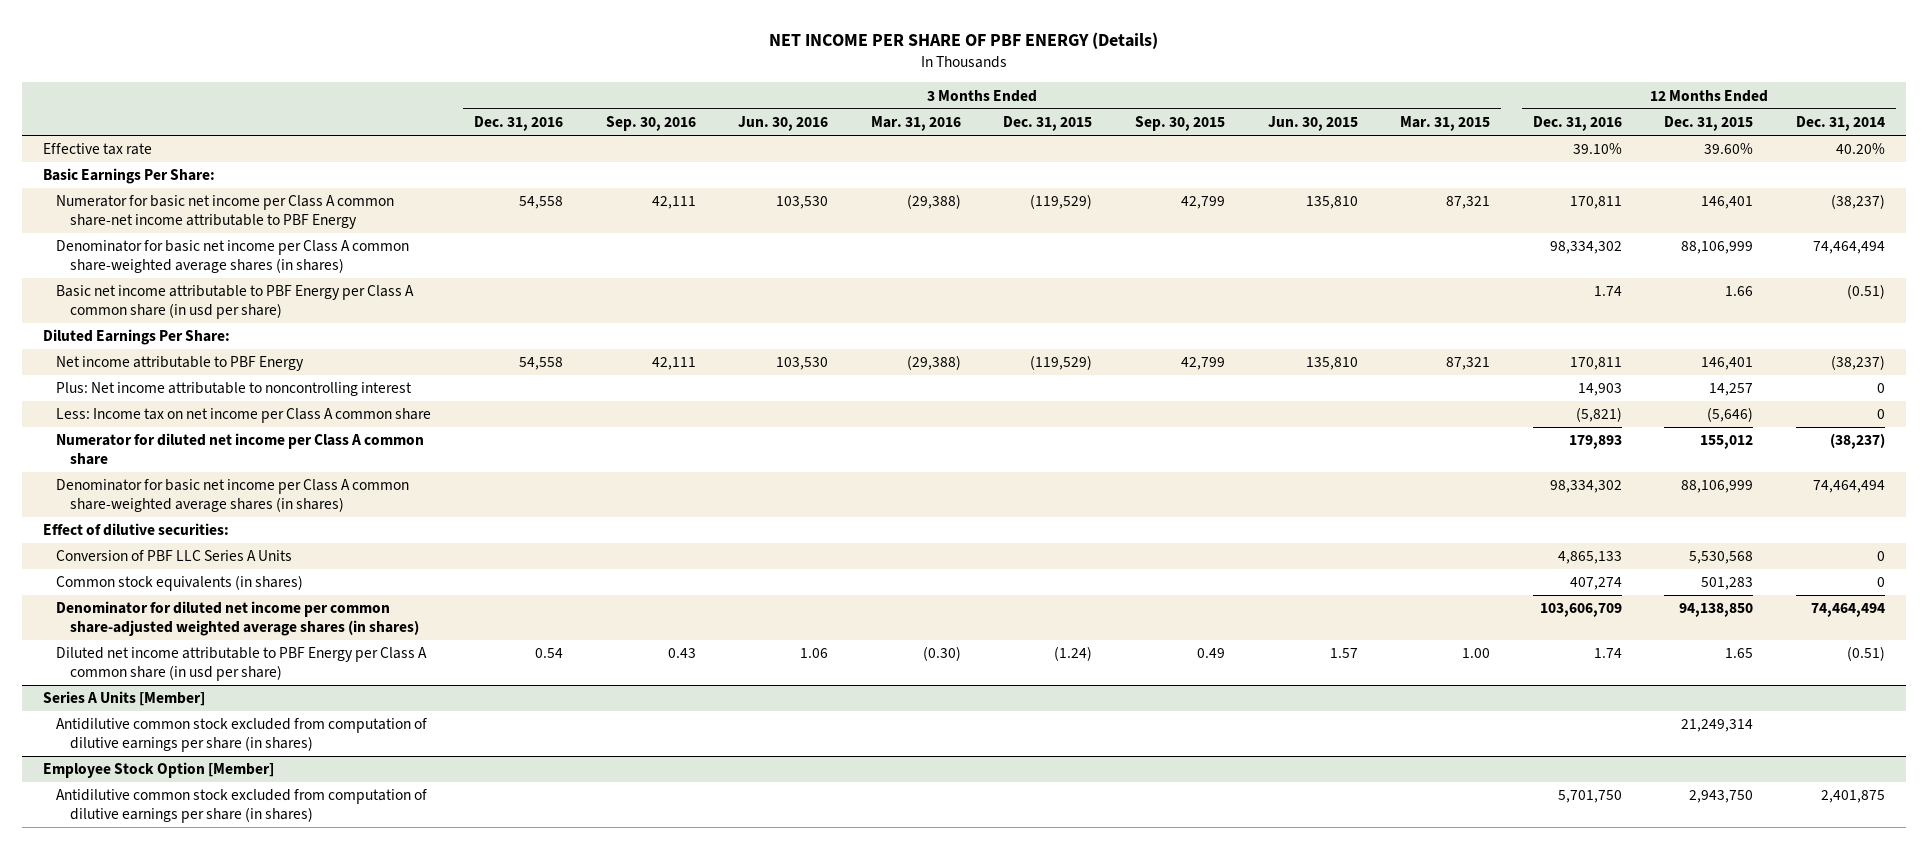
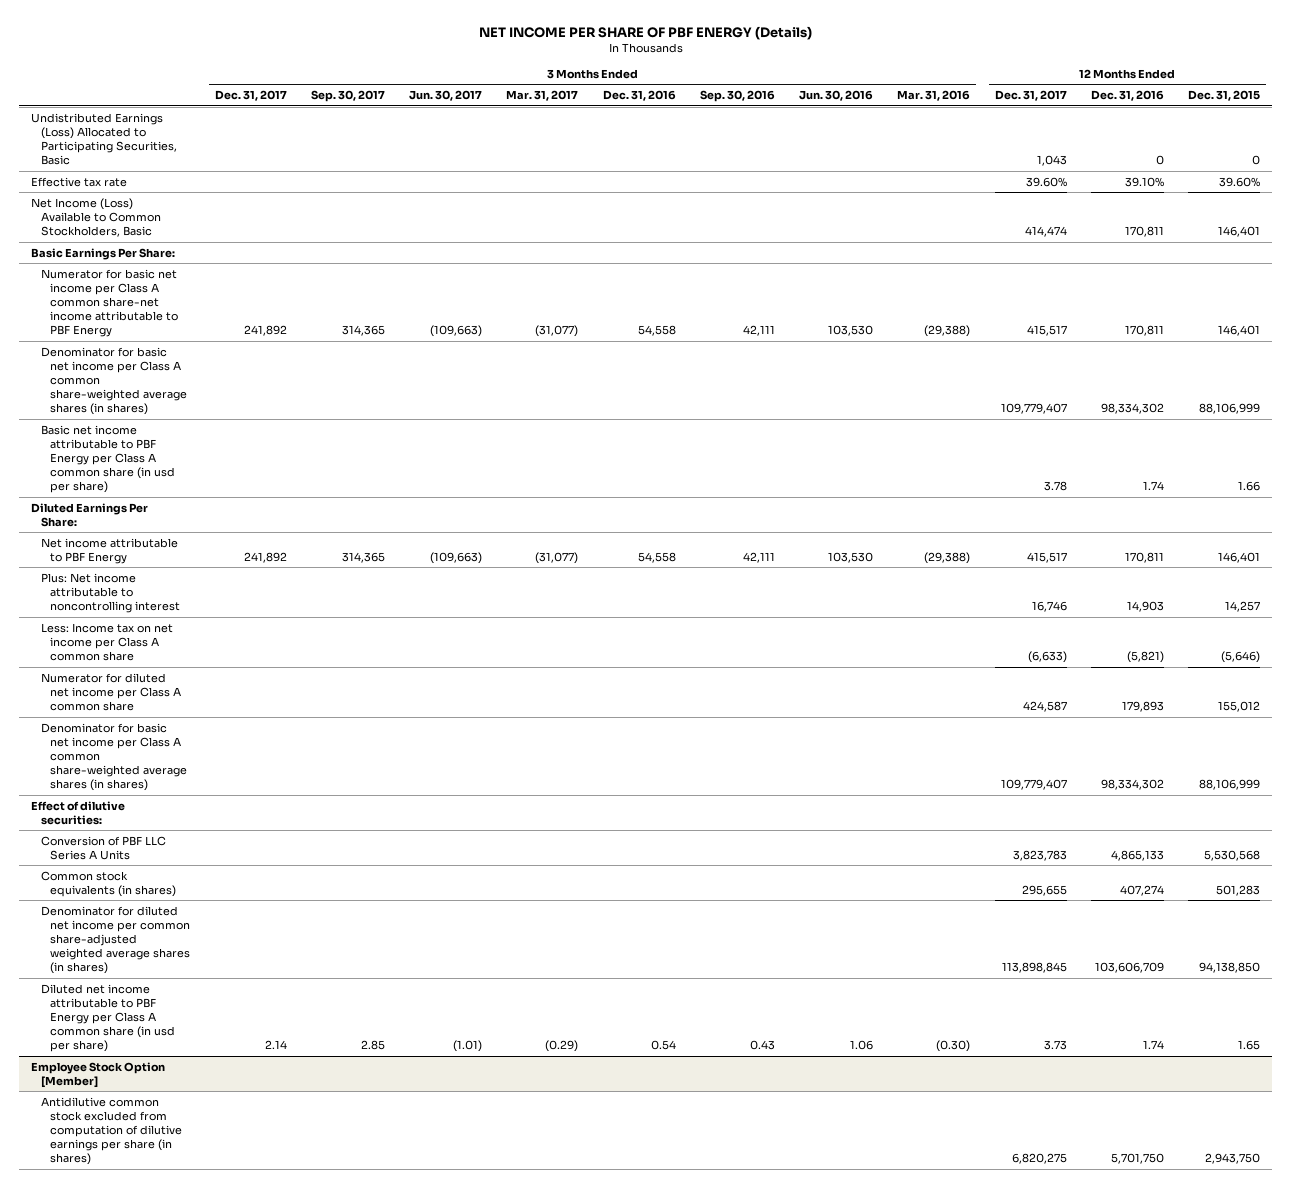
[1003,115,1093,131] Dec. 31, 2015 -> none
[1134,115,1225,131] Sep. 30, 2015 -> none
[1267,115,1358,131] Jun. 30, 2015 -> none
[1400,115,1491,131] Mar. 31, 2015 -> none
[1796,115,1886,131] Dec. 31, 2014 -> none
none -> [214,90,287,102] Dec. 31, 2017
none -> [310,90,385,103] Sep. 30, 2017
none -> [409,90,483,102] Jun. 30, 2017
none -> [506,90,579,102] Mar. 31, 2017
none -> [994,90,1067,102] Dec. 31, 2017
none -> [31,112,177,165] Undistributed Earnings (Loss) Allocated to Participating Securities, Basic
none -> [31,197,161,237] Net Income (Loss) Available to Common Stockholders, Basic
[42,691,205,707] Series A Units [Member] -> none
[56,718,428,753] Antidilutive common stock excluded from computation of dilutive earnings per share (in shares) -> none

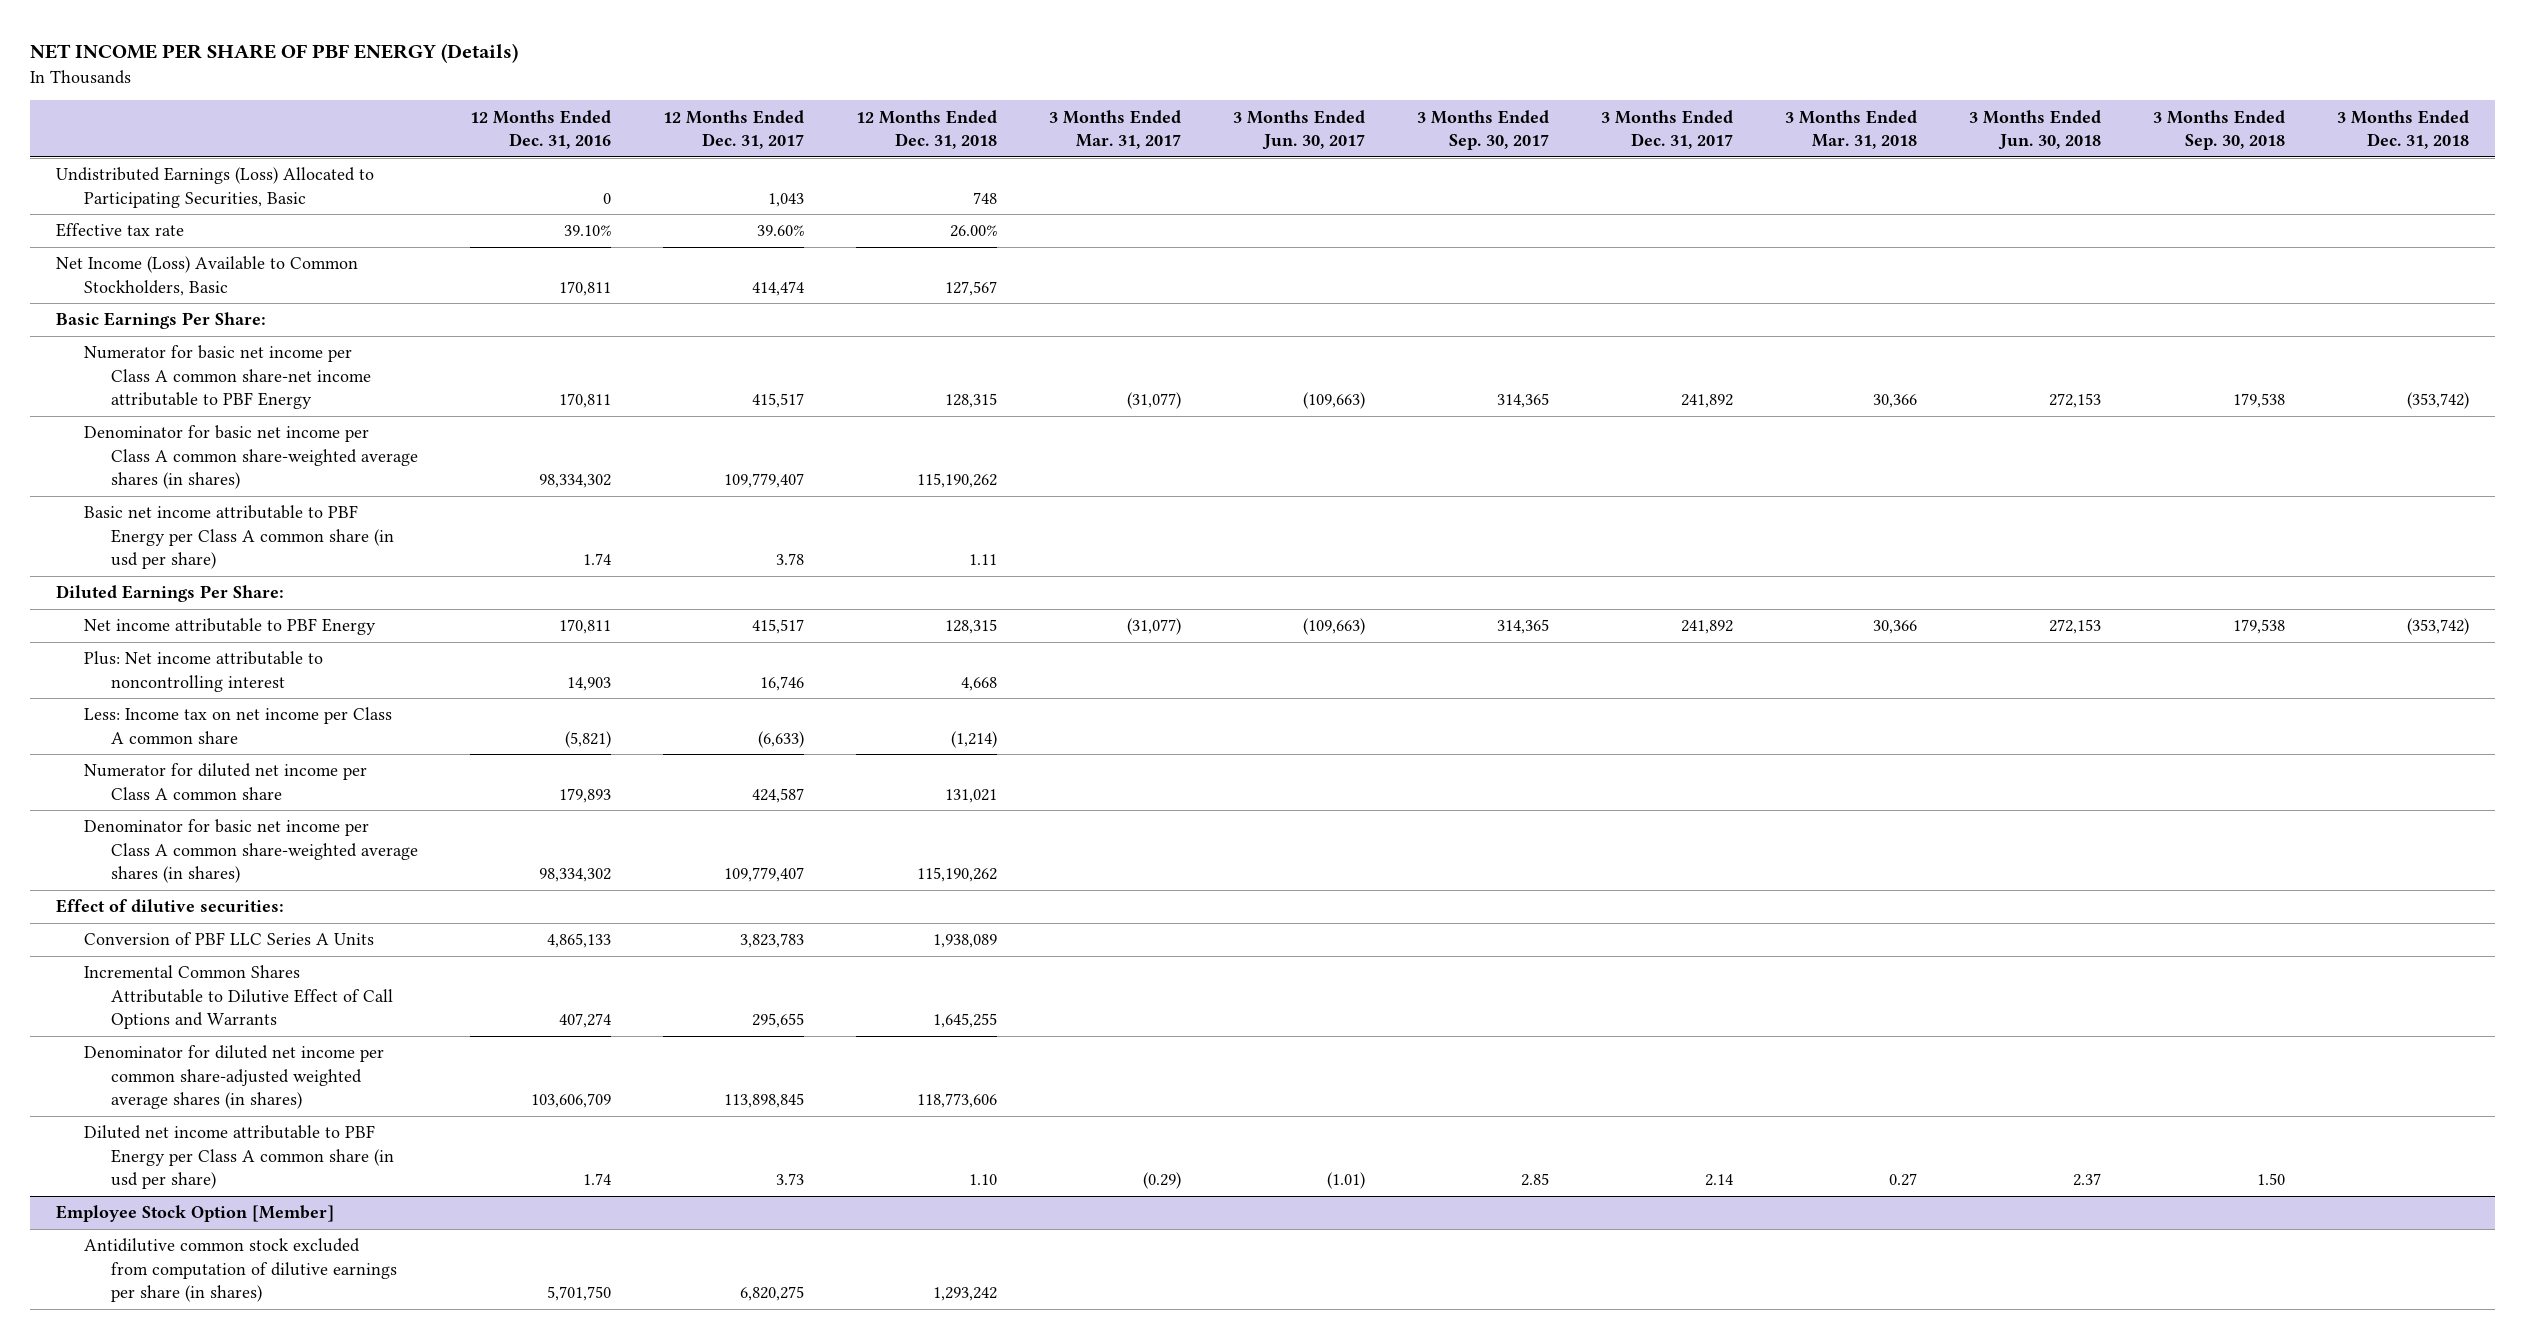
[602,90,676,102] Dec. 31, 2016 -> none
[699,90,775,103] Sep. 30, 2016 -> none
[799,90,874,102] Jun. 30, 2016 -> none
[897,90,971,102] Mar. 31, 2016 -> none
[1188,90,1261,102] Dec. 31, 2015 -> none
none -> [856,109,998,150] 12 Months Ended Dec. 31, 2018
none -> [1785,109,1918,150] 3 Months Ended Mar. 31, 2018
none -> [1969,109,2102,151] 3 Months Ended Jun. 30, 2018
none -> [2153,109,2286,151] 3 Months Ended Sep. 30, 2018
none -> [2337,109,2470,150] 3 Months Ended Dec. 31, 2018
[40,870,177,897] Common stock equivalents (in shares) -> [83,965,394,1030] Incremental Common Shares Attributable to Dilutive Effect of Call Options and Warrants

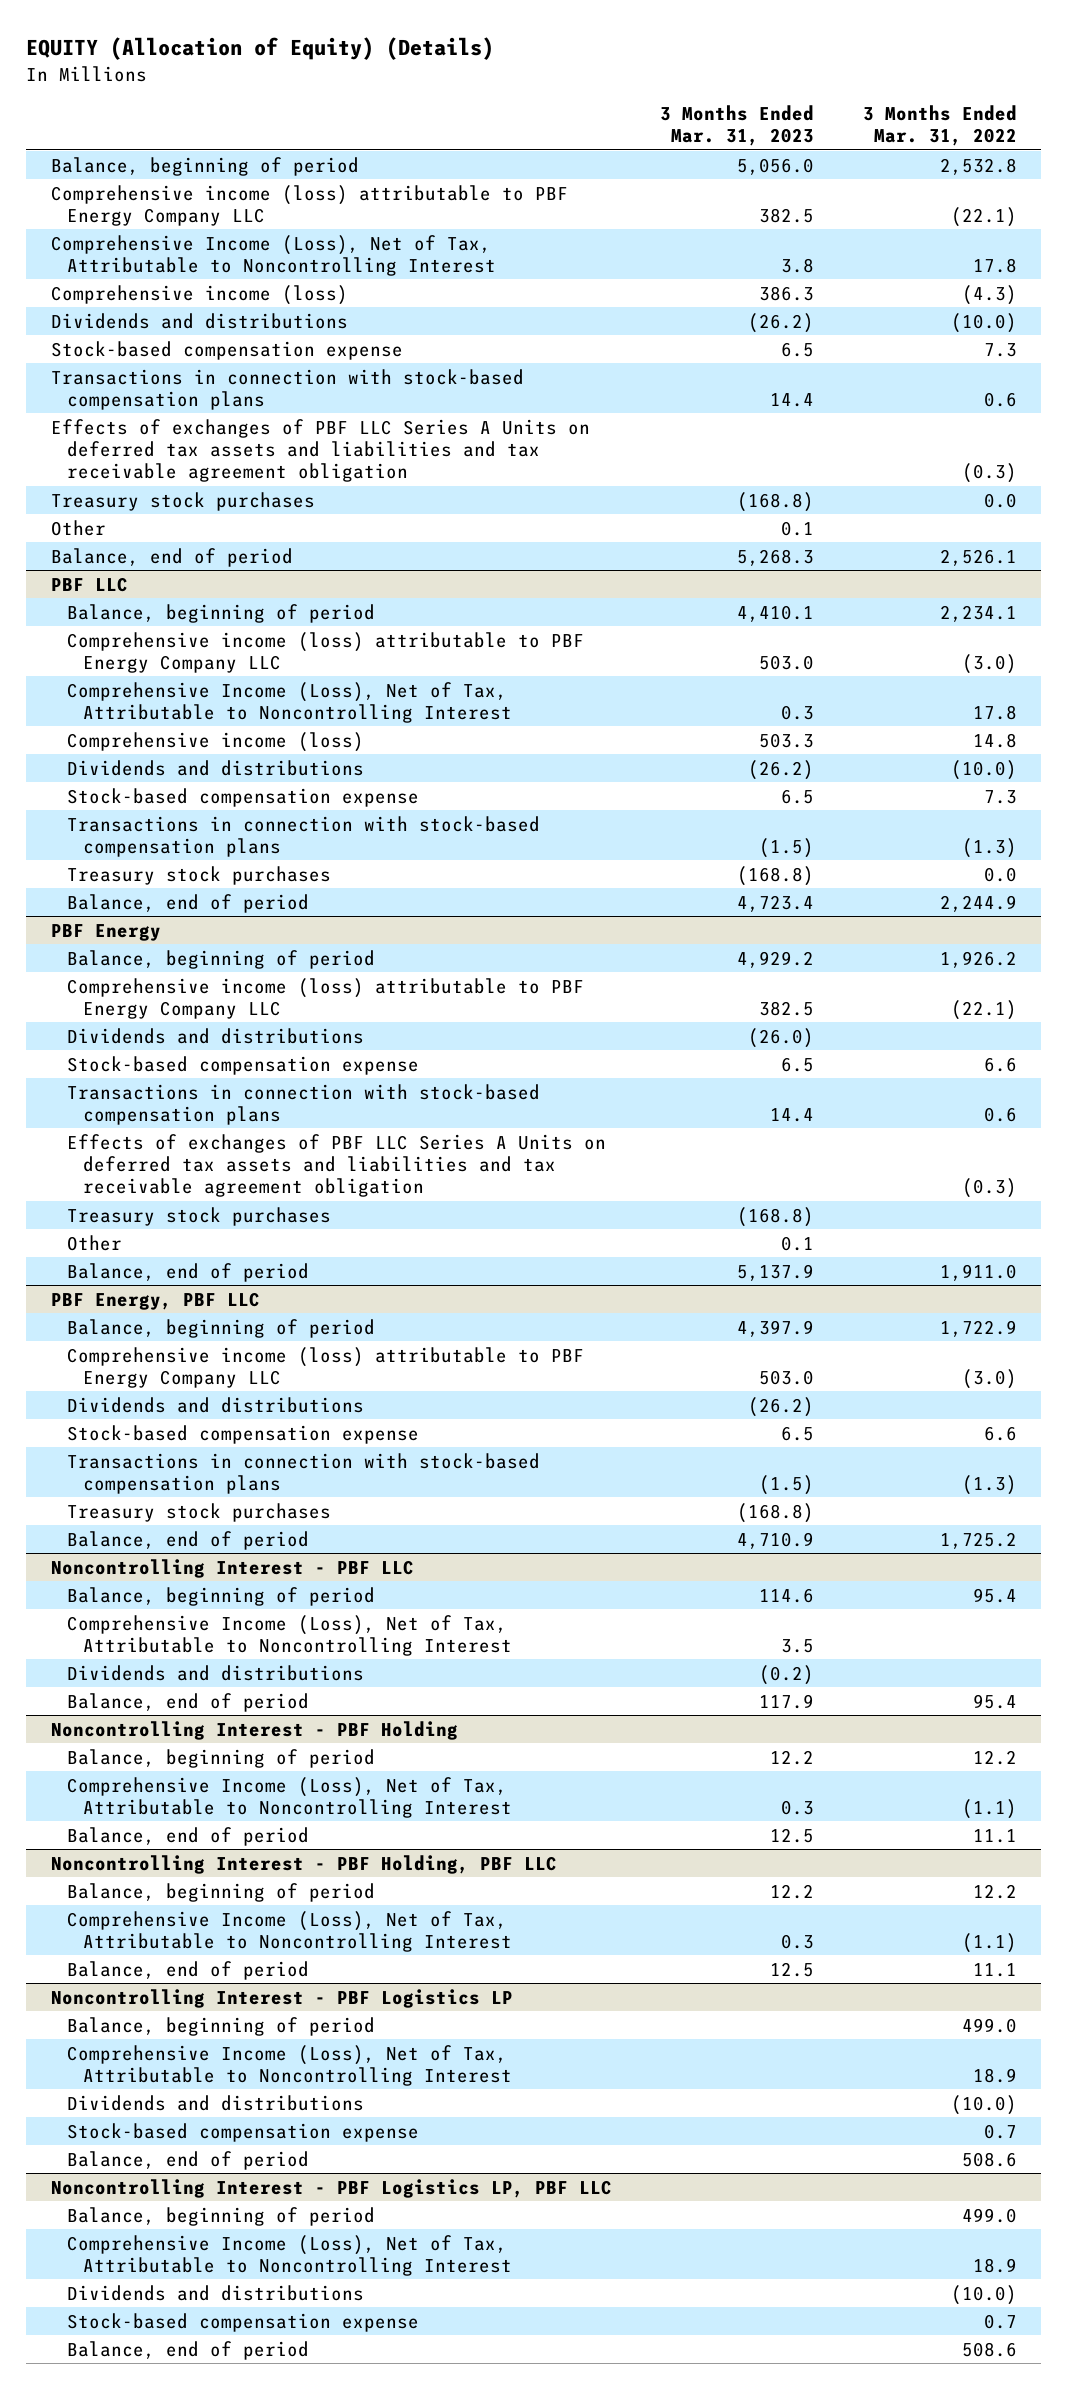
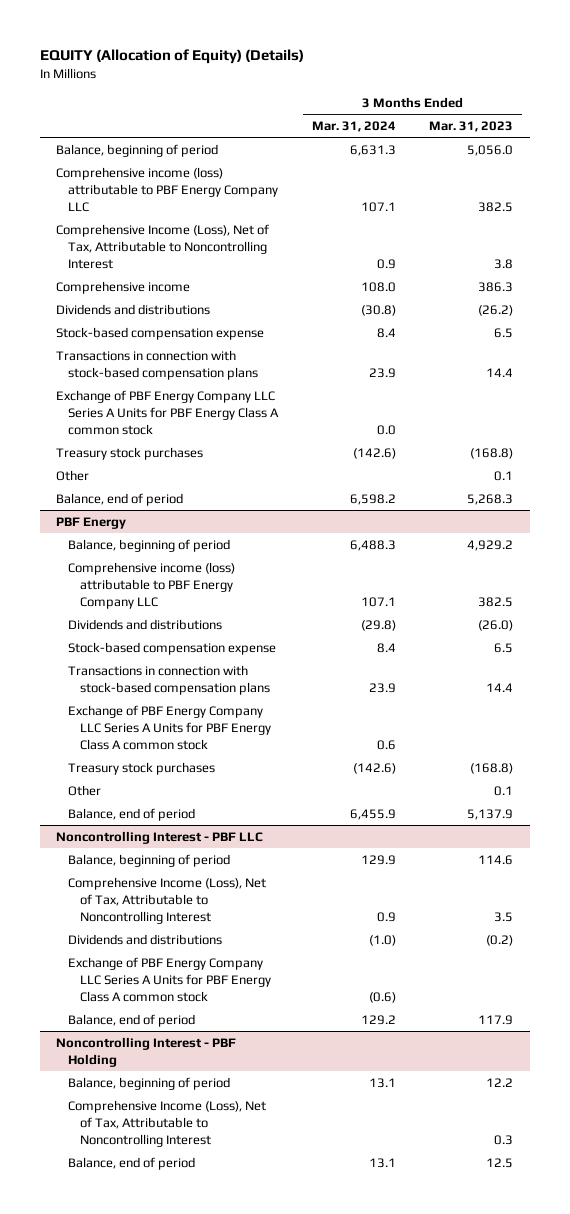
[862,104,1017,147] 3 Months Ended Mar. 31, 2022 -> none
none -> [311,120,396,132] Mar. 31, 2024
[50,284,348,305] Comprehensive income (loss) -> [56,280,191,294] Comprehensive income
[50,418,590,483] Effects of exchanges of PBF LLC Series A Units on deferred tax assets and liabilities and tax receivable agreement obligation -> none
none -> [56,389,280,435] Exchange of PBF Energy Company LLC Series A Units for PBF Energy Class A common stock
[50,576,128,592] PBF LLC -> none
[66,603,375,623] Balance, beginning of period -> none
[66,631,584,673] Comprehensive income (loss) attributable to PBF Energy Company LLC -> none
[66,681,513,723] Comprehensive Income (Loss), Net of Tax, Attributable to Noncontrolling Interest -> none
[66,731,364,752] Comprehensive income (loss) -> none
[66,759,364,776] Dividends and distributions -> none
[66,787,419,807] Stock-based compensation expense -> none
[66,815,540,857] Transactions in connection with stock-based compensation plans -> none
[66,865,331,885] Treasury stock purchases -> none
[66,893,309,913] Balance, end of period -> none
[66,1133,606,1198] Effects of exchanges of PBF LLC Series A Units on deferred tax assets and liabilities and tax receivable agreement obligation -> none
none -> [68,704,271,750] Exchange of PBF Energy Company LLC Series A Units for PBF Energy Class A common stock
[50,1291,260,1310] PBF Energy, PBF LLC -> none
[66,1318,375,1338] Balance, beginning of period -> none
[66,1346,584,1388] Comprehensive income (loss) attributable to PBF Energy Company LLC -> none
[66,1396,364,1413] Dividends and distributions -> none
[66,1424,419,1444] Stock-based compensation expense -> none
[66,1452,540,1494] Transactions in connection with stock-based compensation plans -> none
[66,1502,331,1522] Treasury stock purchases -> none
[66,1530,309,1550] Balance, end of period -> none
none -> [68,956,271,1002] Exchange of PBF Energy Company LLC Series A Units for PBF Energy Class A common stock
[50,1854,557,1874] Noncontrolling Interest - PBF Holding, PBF LLC -> none
[66,1882,375,1902] Balance, beginning of period -> none
[66,1910,513,1952] Comprehensive Income (Loss), Net of Tax, Attributable to Noncontrolling Interest -> none
[66,1960,309,1980] Balance, end of period -> none
[50,1988,513,2008] Noncontrolling Interest - PBF Logistics LP -> none
[66,2016,375,2036] Balance, beginning of period -> none
[66,2044,513,2086] Comprehensive Income (Loss), Net of Tax, Attributable to Noncontrolling Interest -> none
[66,2094,364,2111] Dividends and distributions -> none
[66,2122,419,2142] Stock-based compensation expense -> none
[66,2150,309,2170] Balance, end of period -> none
[50,2178,612,2198] Noncontrolling Interest - PBF Logistics LP, PBF LLC -> none
[66,2206,375,2226] Balance, beginning of period -> none
[66,2234,513,2276] Comprehensive Income (Loss), Net of Tax, Attributable to Noncontrolling Interest -> none
[66,2284,364,2301] Dividends and distributions -> none
[66,2312,419,2332] Stock-based compensation expense -> none
[66,2340,309,2360] Balance, end of period -> none

